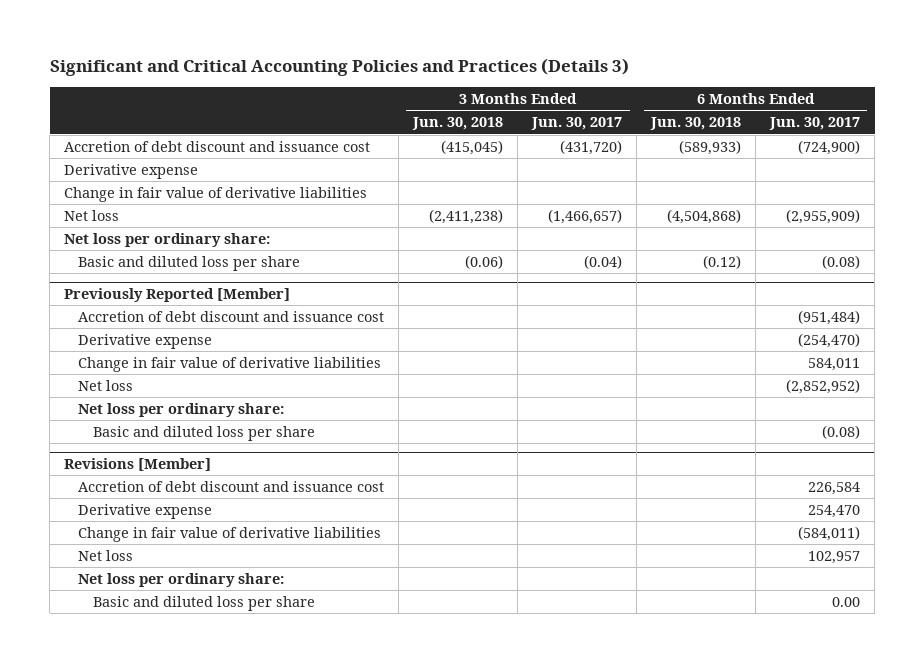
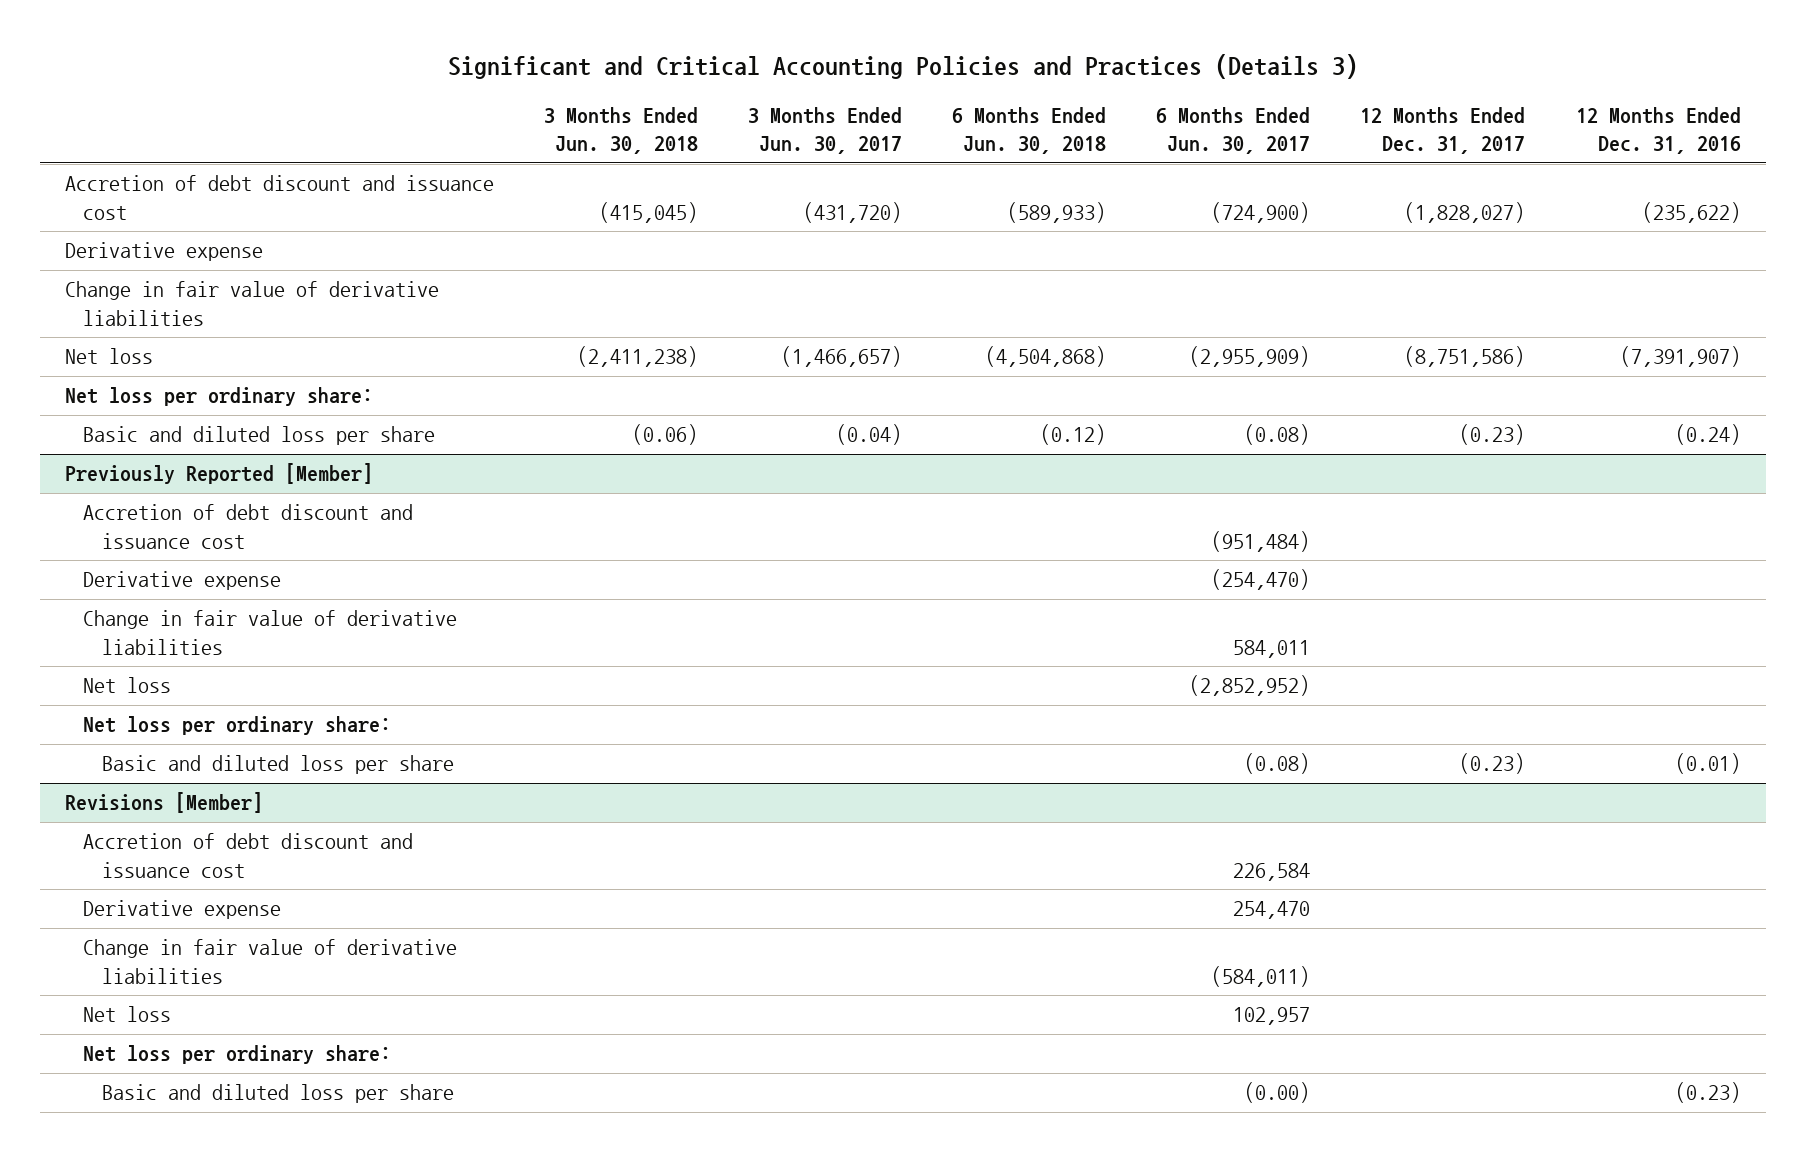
none -> [1360,107,1526,155] 12 Months Ended Dec. 31, 2017
none -> [1575,107,1741,155] 12 Months Ended Dec. 31, 2016
[832,596,861,607] 0.00 -> [1244,1082,1311,1104] (0.00)

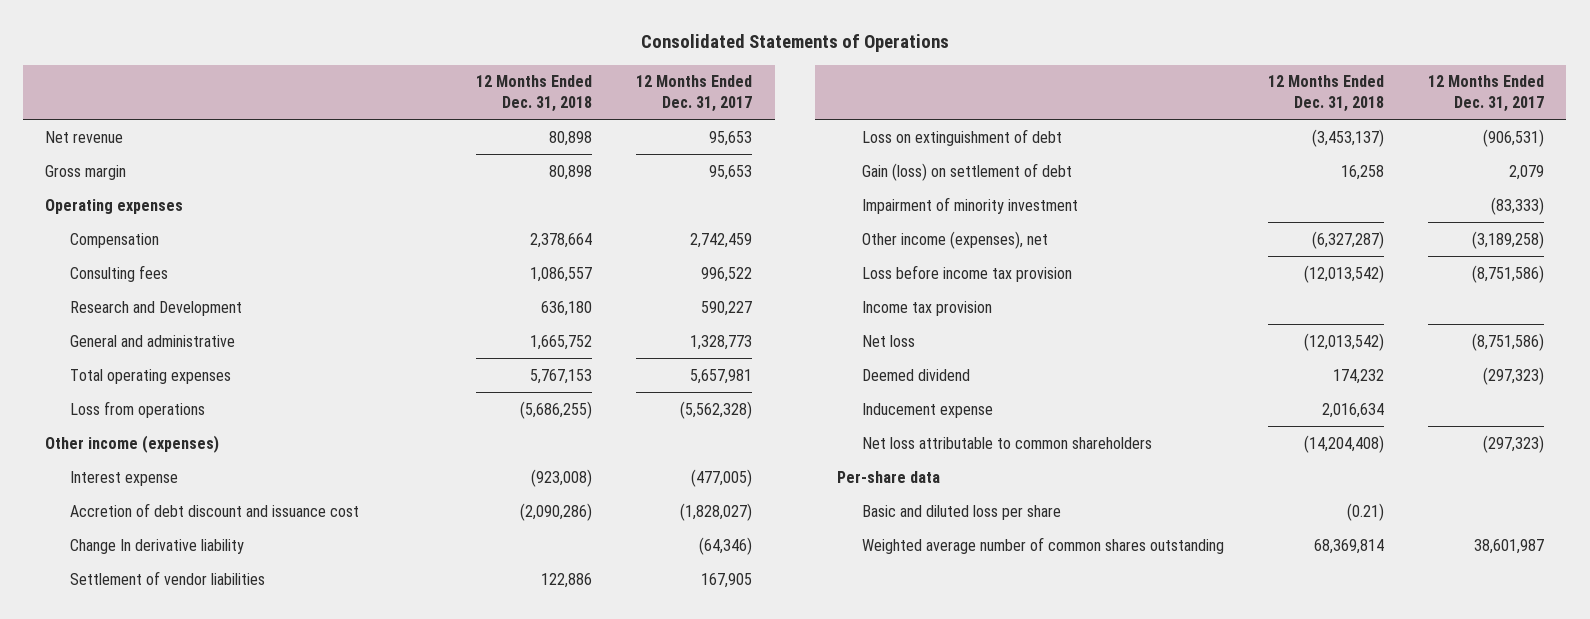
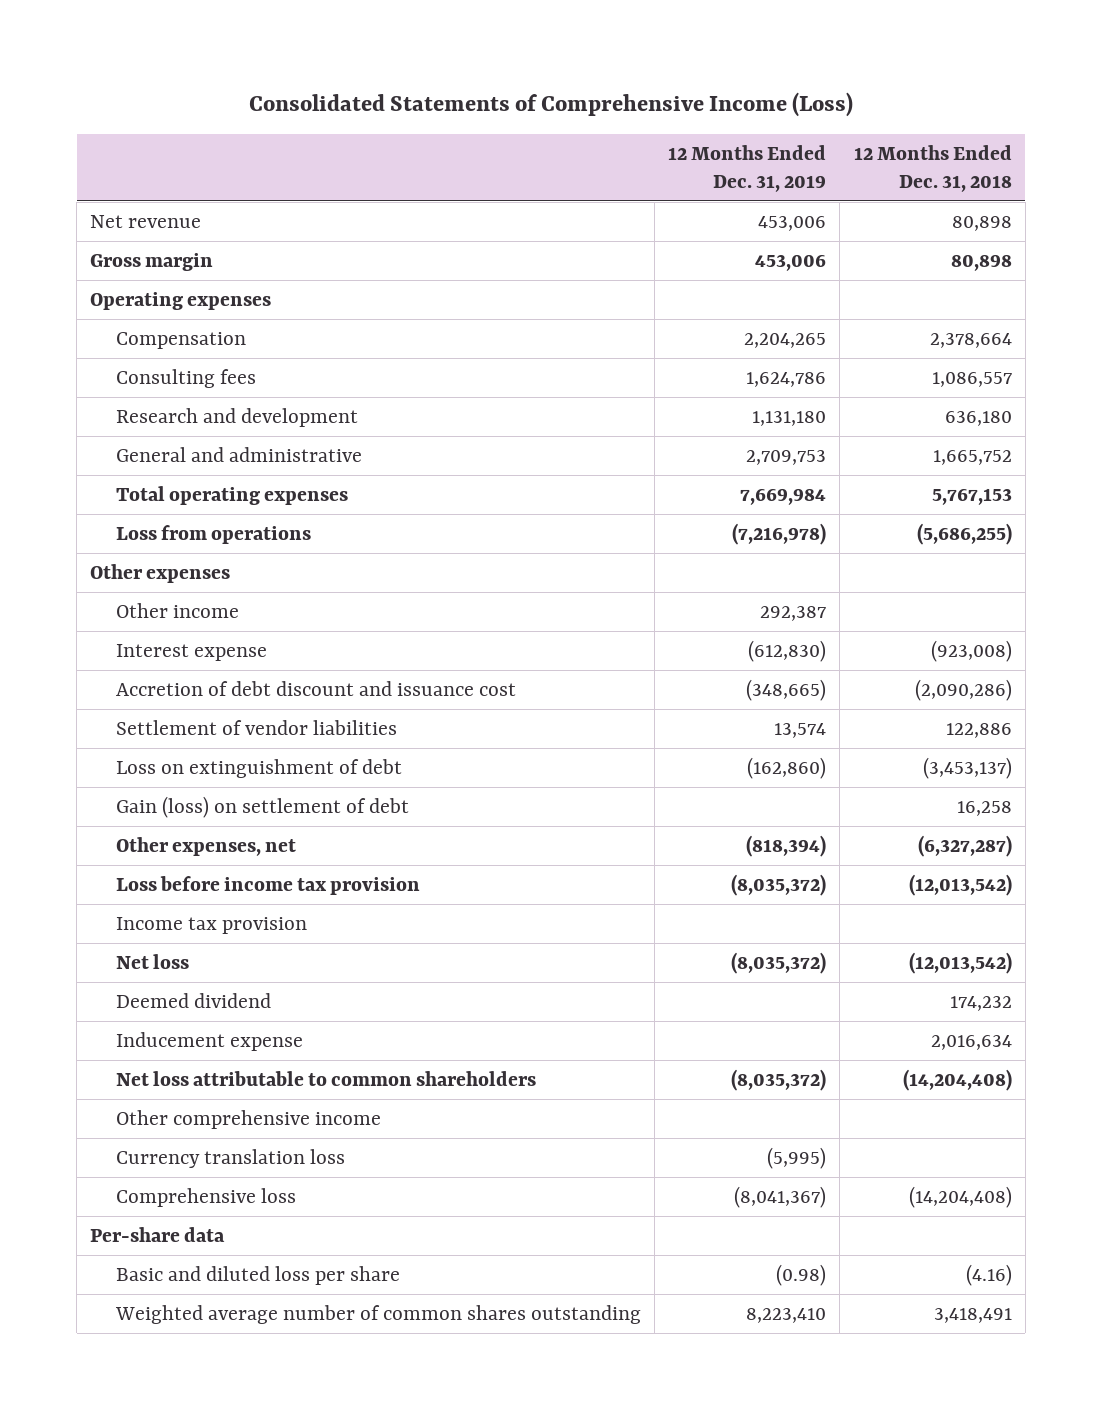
[640,34,949,53] Consolidated Statements of Operations -> [249,92,854,118] Consolidated Statements of Comprehensive Income (Loss)
[636,75,753,113] 12 Months Ended Dec. 31, 2017 -> none
none -> [668,144,827,192] 12 Months Ended Dec. 31, 2019
[70,300,243,316] Research and Development -> [115,407,358,427] Research and development
[45,434,220,453] Other income (expenses) -> [90,563,231,583] Other expenses
none -> [115,602,239,618] Other income
[70,538,245,554] Change In derivative liability -> none
[861,196,1078,214] Impairment of minority investment -> none
[861,230,1048,249] Other income (expenses), net -> [115,836,296,856] Other expenses, net
none -> [115,1109,381,1129] Other comprehensive income
none -> [115,1148,345,1168] Currency translation loss
none -> [115,1187,296,1207] Comprehensive loss
[1347,502,1385,521] (0.21) -> [965,1263,1012,1286] (4.16)
[1314,538,1385,554] 68,369,814 -> [933,1307,1012,1323] 3,418,491

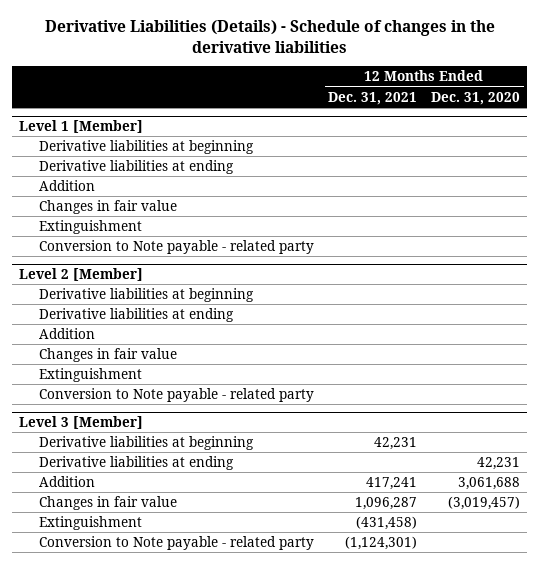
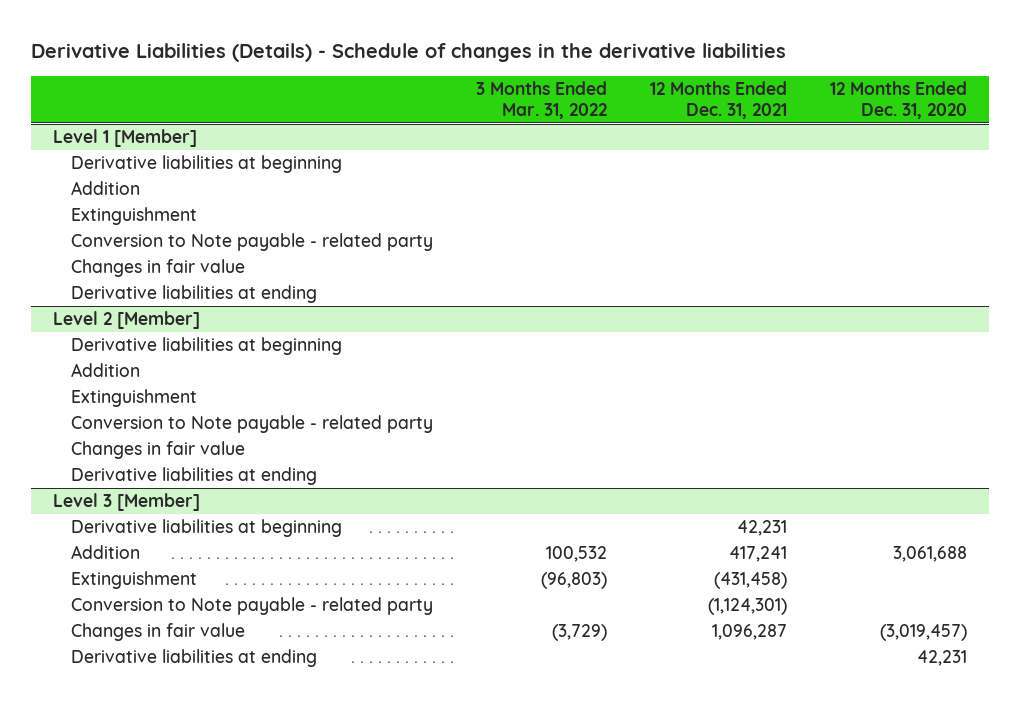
none -> [475,80,607,119] 3 Months Ended Mar. 31, 2022
[38,199,177,214] Changes in fair value -> [70,259,245,278] Changes in fair value
[38,159,234,174] Derivative liabilities at ending -> [70,285,317,304] Derivative liabilities at ending
[38,347,177,362] Changes in fair value -> [70,441,245,460] Changes in fair value
[38,307,234,322] Derivative liabilities at ending -> [70,467,317,486] Derivative liabilities at ending
[38,495,177,510] Changes in fair value -> [70,623,245,642] Changes in fair value
[38,455,234,470] Derivative liabilities at ending -> [70,649,317,668] Derivative liabilities at ending

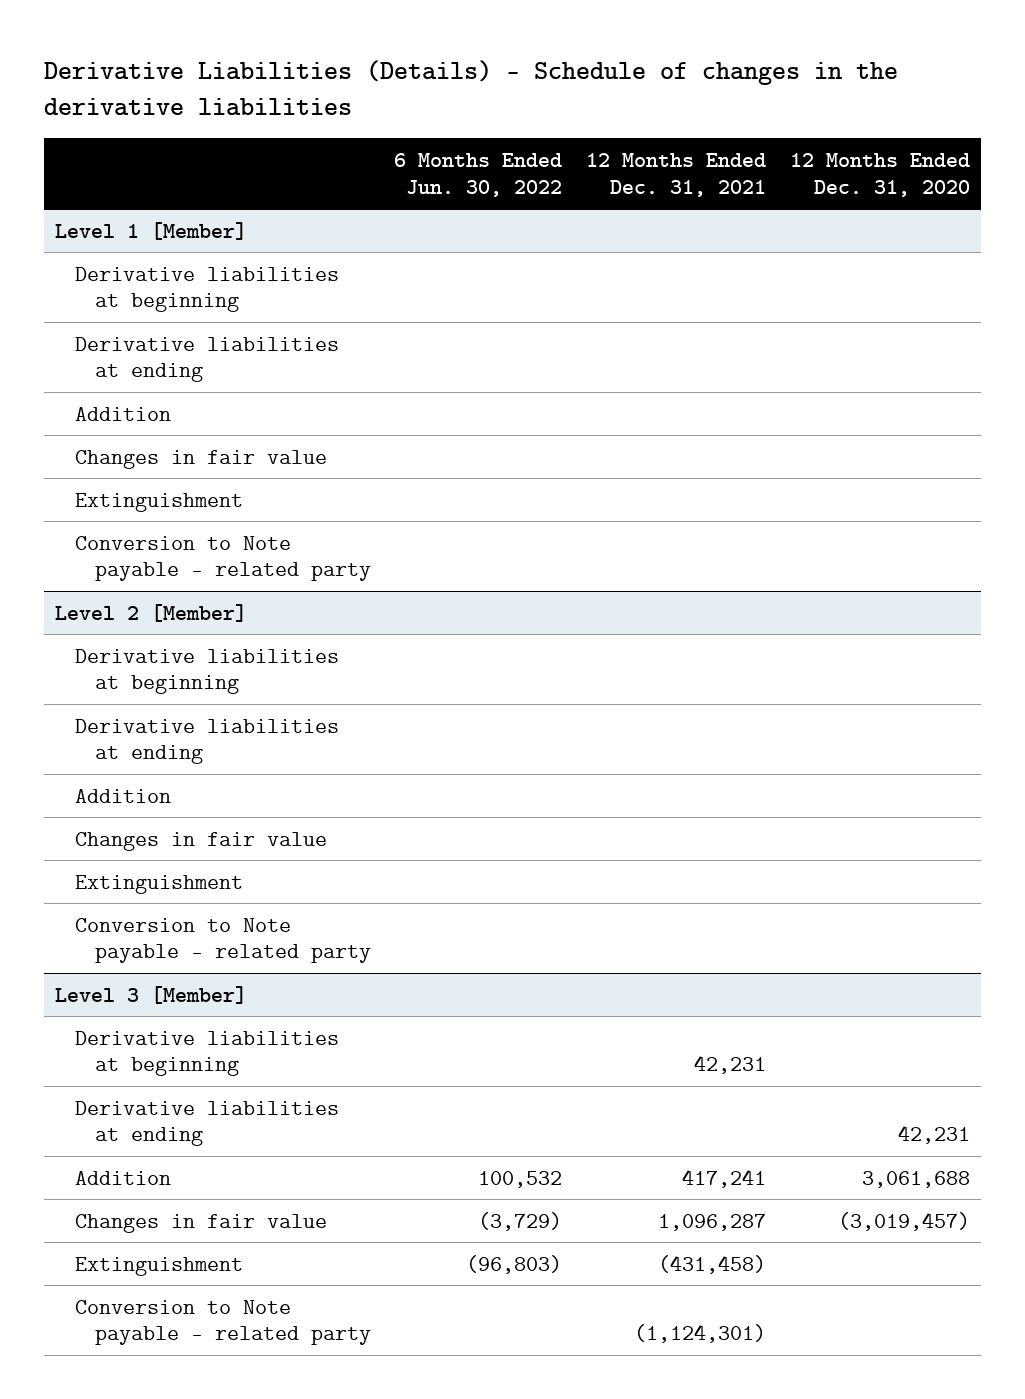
[475,80,607,119] 3 Months Ended Mar. 31, 2022 -> none
none -> [394,152,563,197] 6 Months Ended Jun. 30, 2022
[70,285,317,304] Derivative liabilities at ending -> [75,336,340,383] Derivative liabilities at ending
[70,259,245,278] Changes in fair value -> [75,449,328,469] Changes in fair value
[70,467,317,486] Derivative liabilities at ending -> [75,718,340,765] Derivative liabilities at ending
[70,441,245,460] Changes in fair value -> [75,831,328,851] Changes in fair value
[70,649,317,668] Derivative liabilities at ending -> [75,1100,340,1147] Derivative liabilities at ending
[70,623,245,642] Changes in fair value -> [75,1213,328,1233] Changes in fair value

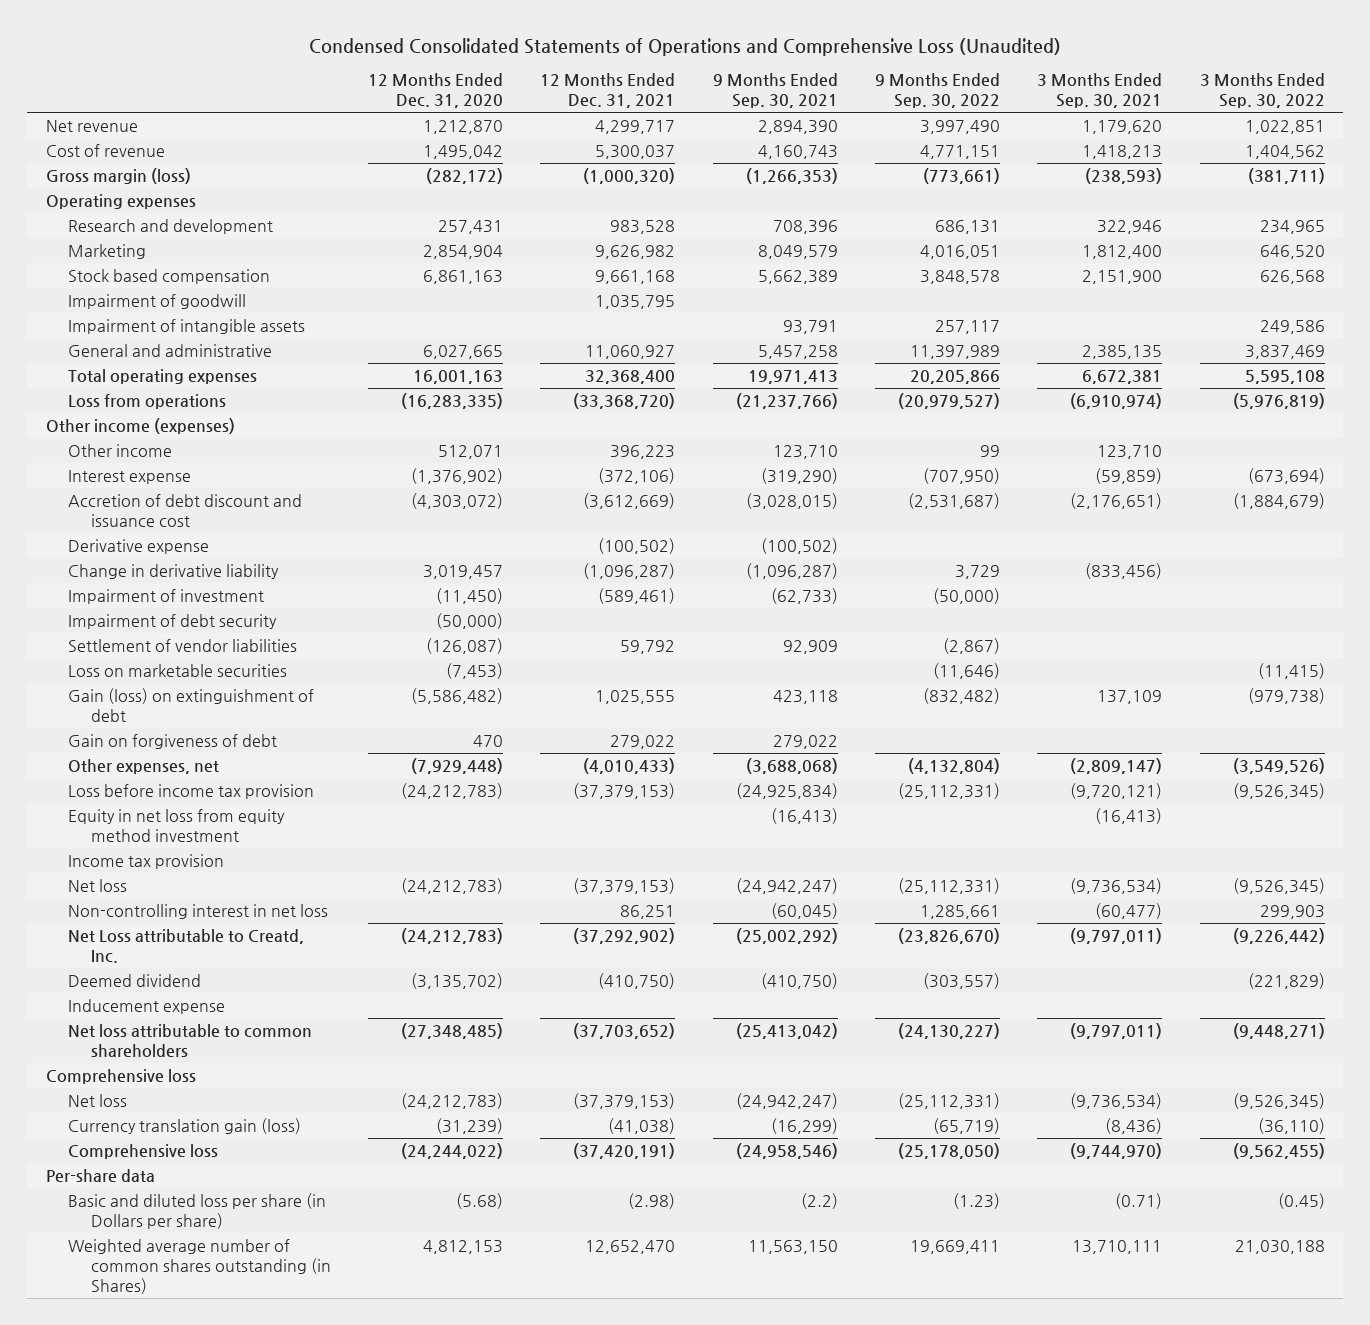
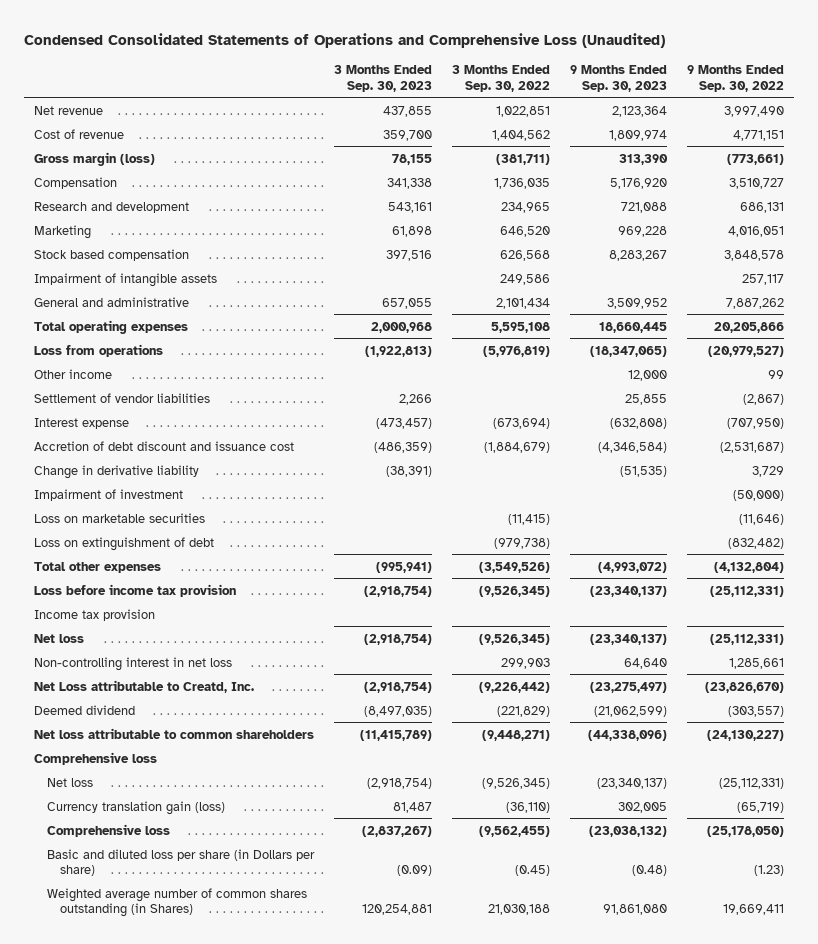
[368,73,504,109] 12 Months Ended Dec. 31, 2020 -> none
[540,73,676,109] 12 Months Ended Dec. 31, 2021 -> none
[712,73,838,109] 9 Months Ended Sep. 30, 2021 -> none
[1037,73,1163,109] 3 Months Ended Sep. 30, 2021 -> none
none -> [334,65,433,92] 3 Months Ended Sep. 30, 2023
none -> [570,65,668,92] 9 Months Ended Sep. 30, 2023
[45,193,196,209] Operating expenses -> none
none -> [34,176,118,189] Compensation
[68,293,247,309] Impairment of goodwill -> none
[909,344,1000,359] 11,397,989 -> [726,297,785,309] 7,887,262
[1244,344,1325,359] 3,837,469 -> [496,297,551,309] 2,101,434
[45,417,235,434] Other income (expenses) -> none
[68,638,298,652] Settlement of vendor liabilities -> [34,392,211,403] Settlement of vendor liabilities
[68,538,210,554] Derivative expense -> none
[68,613,278,629] Impairment of debt security -> none
[68,733,278,749] Gain on forgiveness of debt -> none
[68,687,315,723] Gain (loss) on extinguishment of debt -> [34,536,215,551] Loss on extinguishment of debt
[68,758,220,774] Other expenses, net -> [34,561,162,573] Total other expenses
[68,808,286,843] Equity in net loss from equity method investment -> none
[68,998,226,1014] Inducement expense -> none
[45,1168,155,1182] Per-share data -> none

